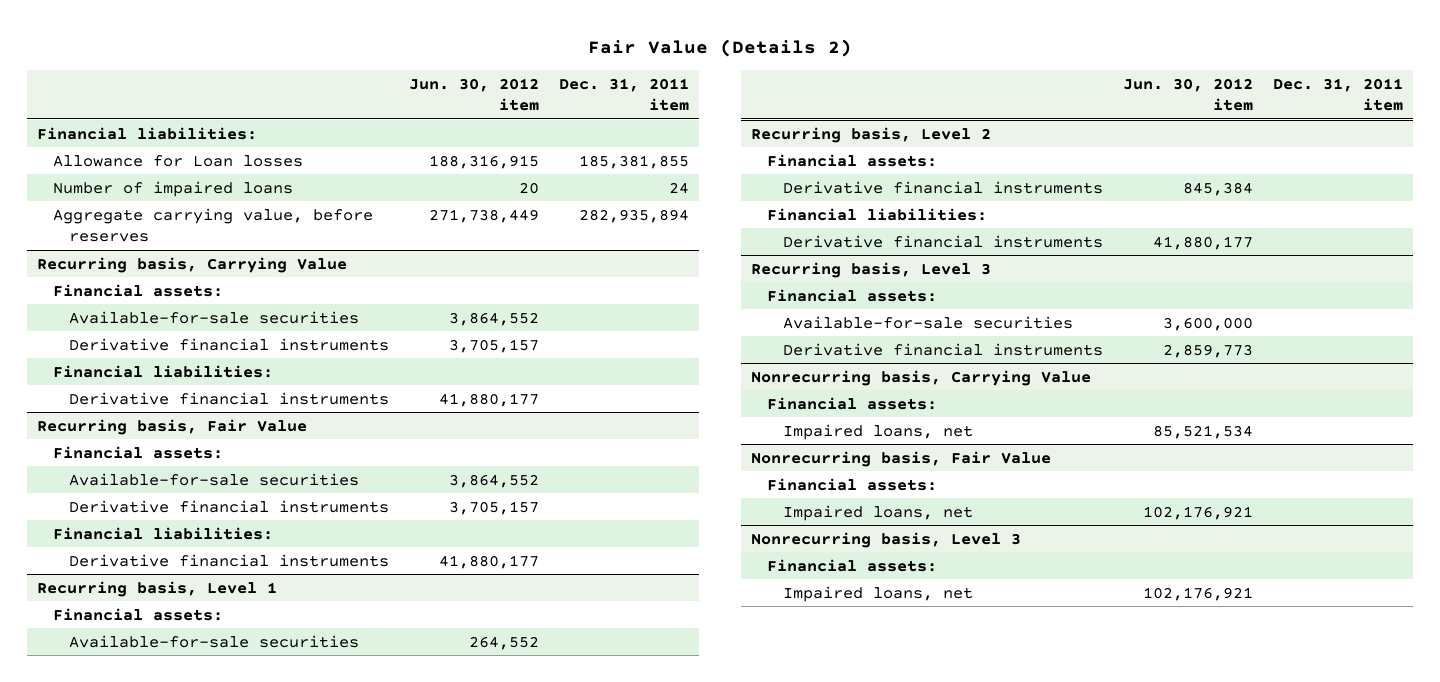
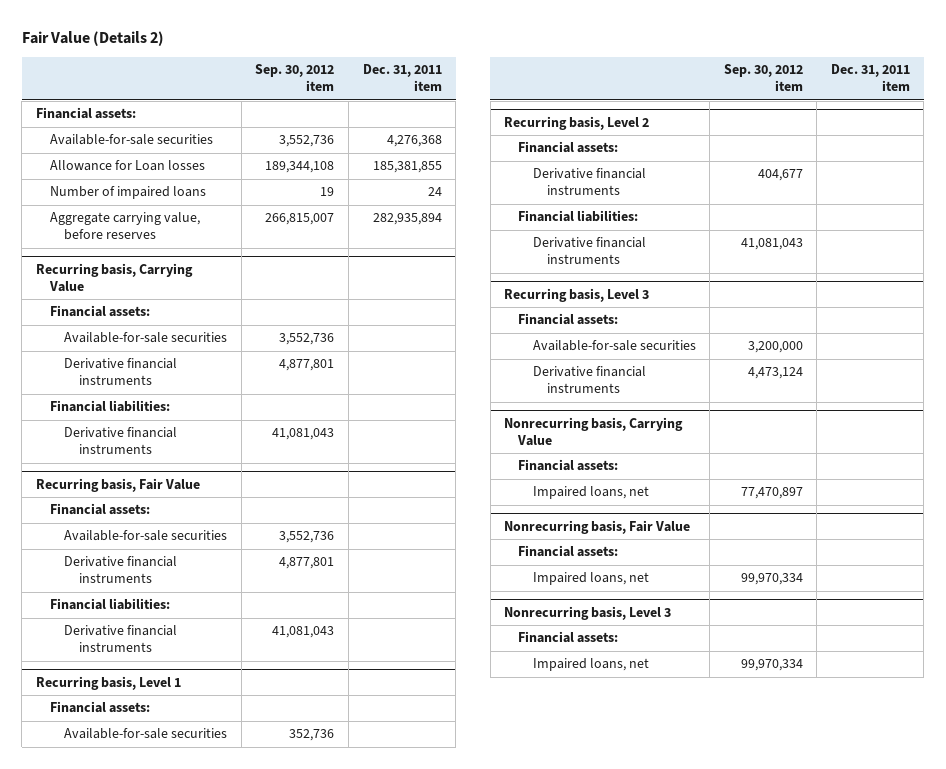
[409,77,540,112] Jun. 30, 2012 item -> none
none -> [255,64,335,92] Sep. 30, 2012 item
[37,126,258,140] Financial liabilities: -> none
none -> [35,107,136,120] Financial assets:
none -> [50,134,214,146] Available-for-sale securities

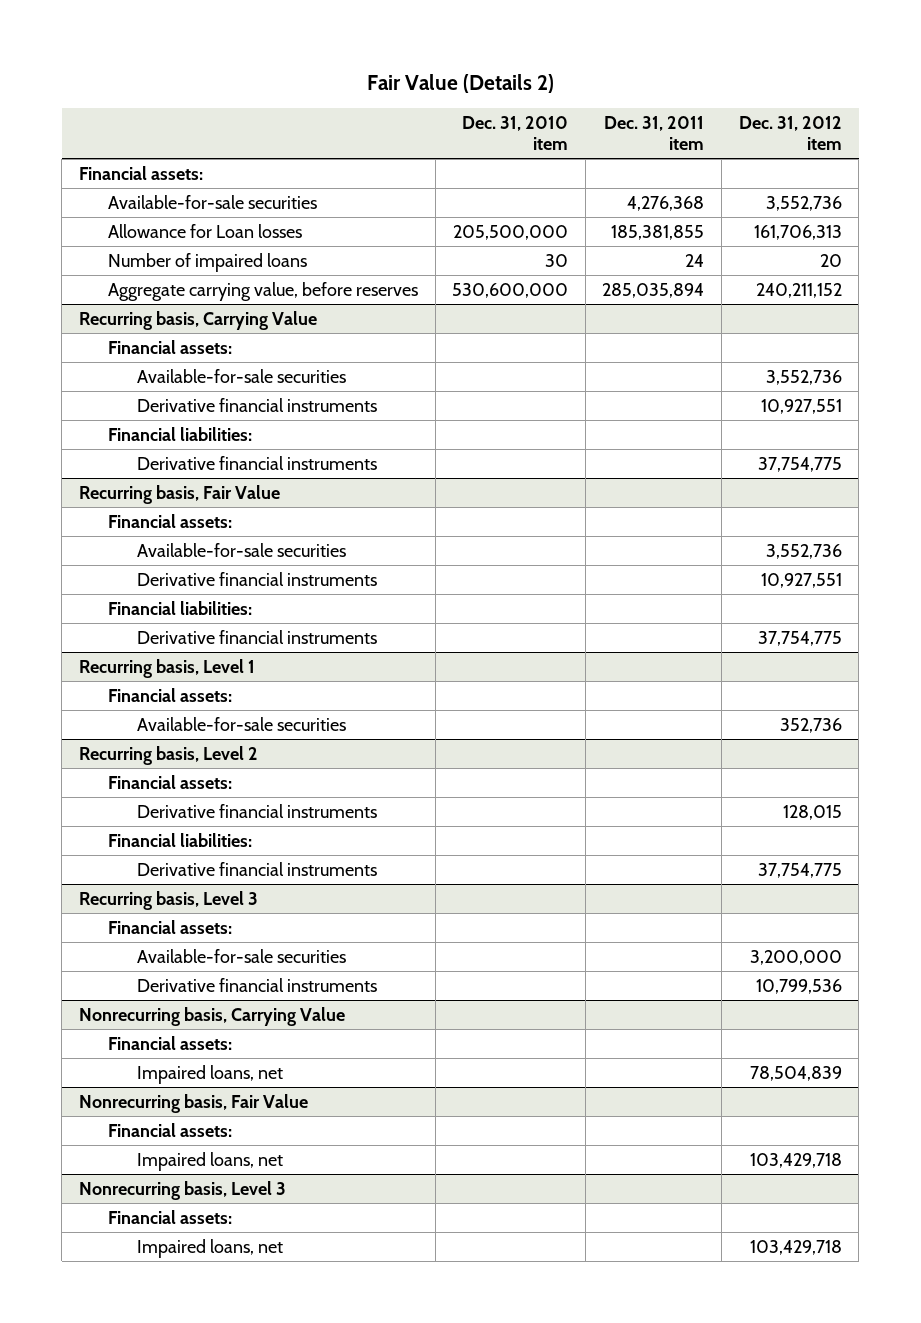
[255,64,335,92] Sep. 30, 2012 item -> none
none -> [462,115,569,151] Dec. 31, 2010 item
none -> [738,115,842,151] Dec. 31, 2012 item
[372,213,442,226] 282,935,894 -> [602,282,705,298] 285,035,894

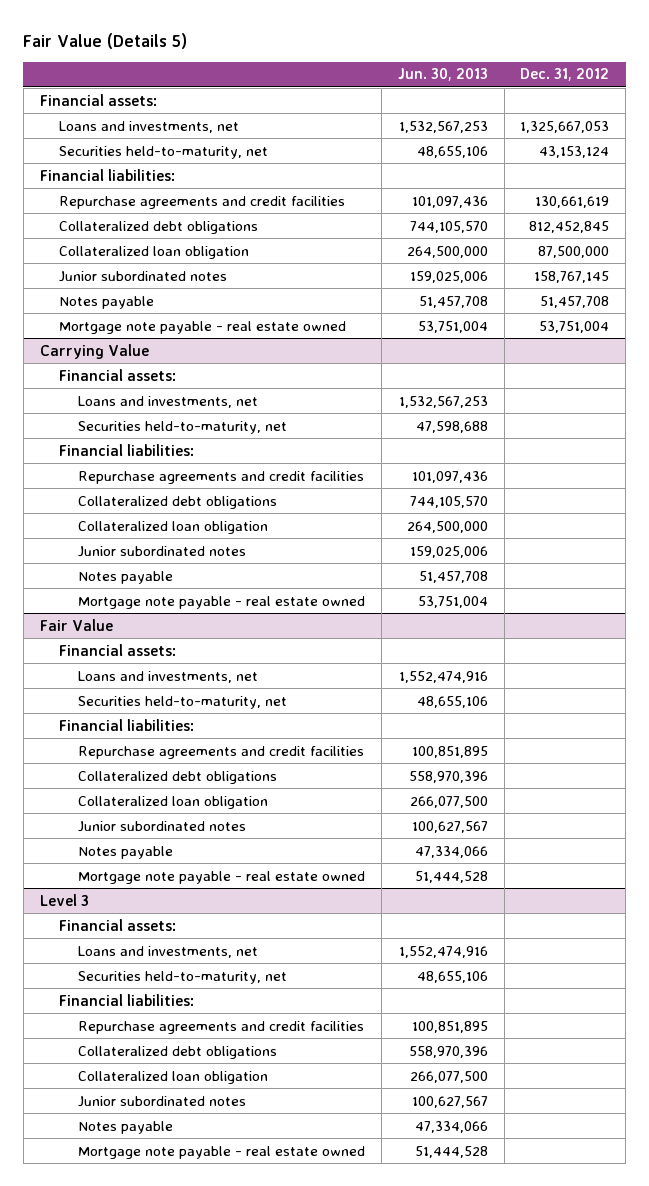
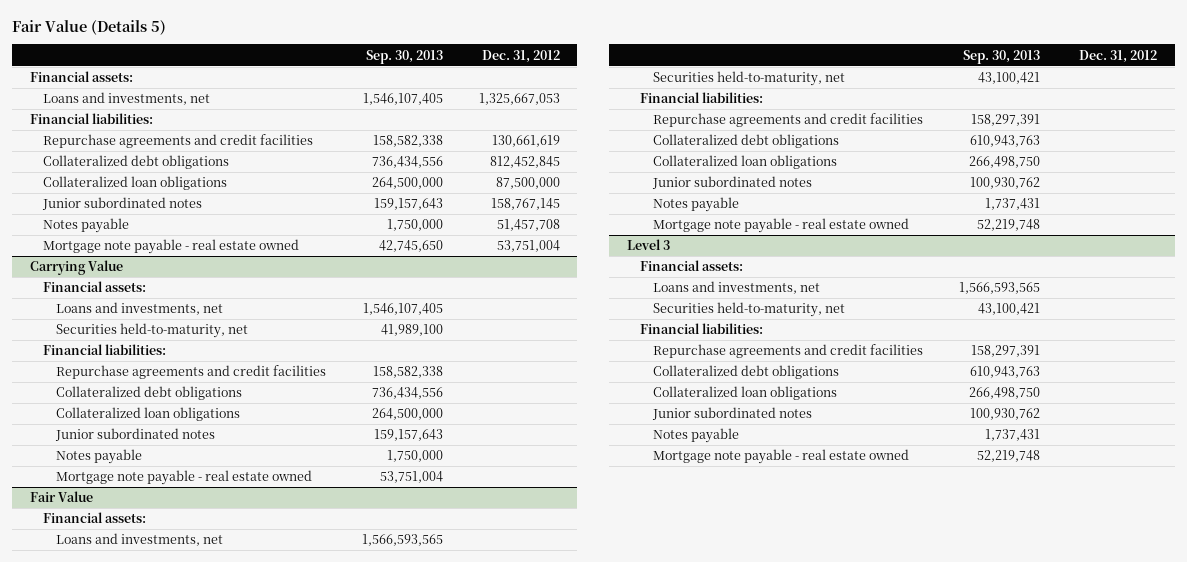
[397,68,488,82] Jun. 30, 2013 -> none
none -> [365,49,443,64] Sep. 30, 2013
[58,145,268,159] Securities held-to-maturity, net -> none
[58,245,249,259] Collateralized loan obligation -> [42,176,227,191] Collateralized loan obligations
[77,520,268,534] Collateralized loan obligation -> [55,407,240,422] Collateralized loan obligations
[77,795,268,809] Collateralized loan obligation -> [653,155,838,170] Collateralized loan obligations
[77,1070,268,1084] Collateralized loan obligation -> [653,386,838,401] Collateralized loan obligations

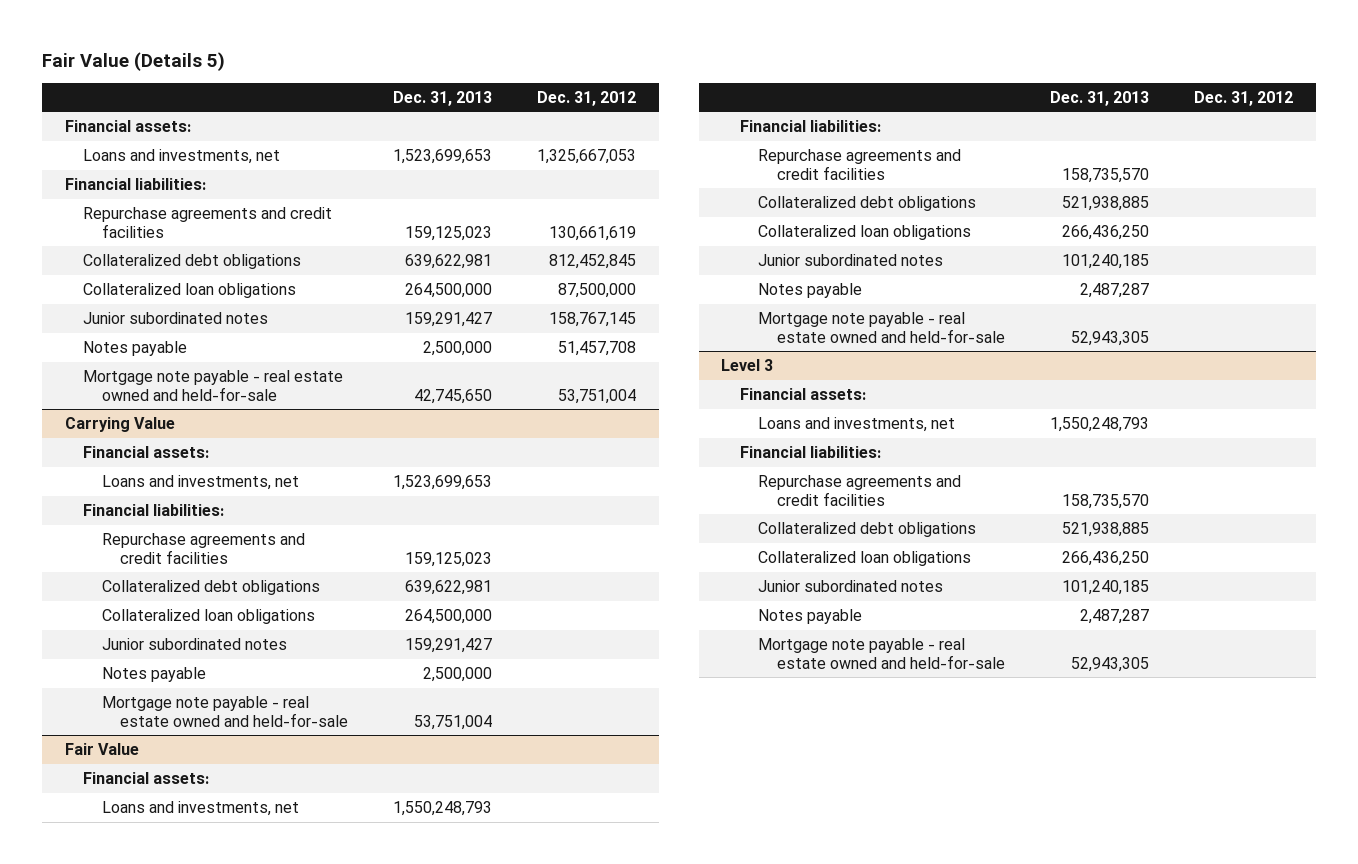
[365,49,443,64] Sep. 30, 2013 -> none
none -> [393,90,493,106] Dec. 31, 2013
[42,239,299,255] Mortgage note payable - real estate owned -> [83,369,344,401] Mortgage note payable - real estate owned and held-for-sale
[55,323,248,339] Securities held-to-maturity, net -> none
[55,470,312,486] Mortgage note payable - real estate owned -> [101,695,349,727] Mortgage note payable - real estate owned and held-for-sale
[653,71,846,87] Securities held-to-maturity, net -> none
[653,218,910,234] Mortgage note payable - real estate owned -> [758,311,1005,343] Mortgage note payable - real estate owned and held-for-sale
[653,302,846,318] Securities held-to-maturity, net -> none
[653,449,910,465] Mortgage note payable - real estate owned -> [758,637,1005,669] Mortgage note payable - real estate owned and held-for-sale

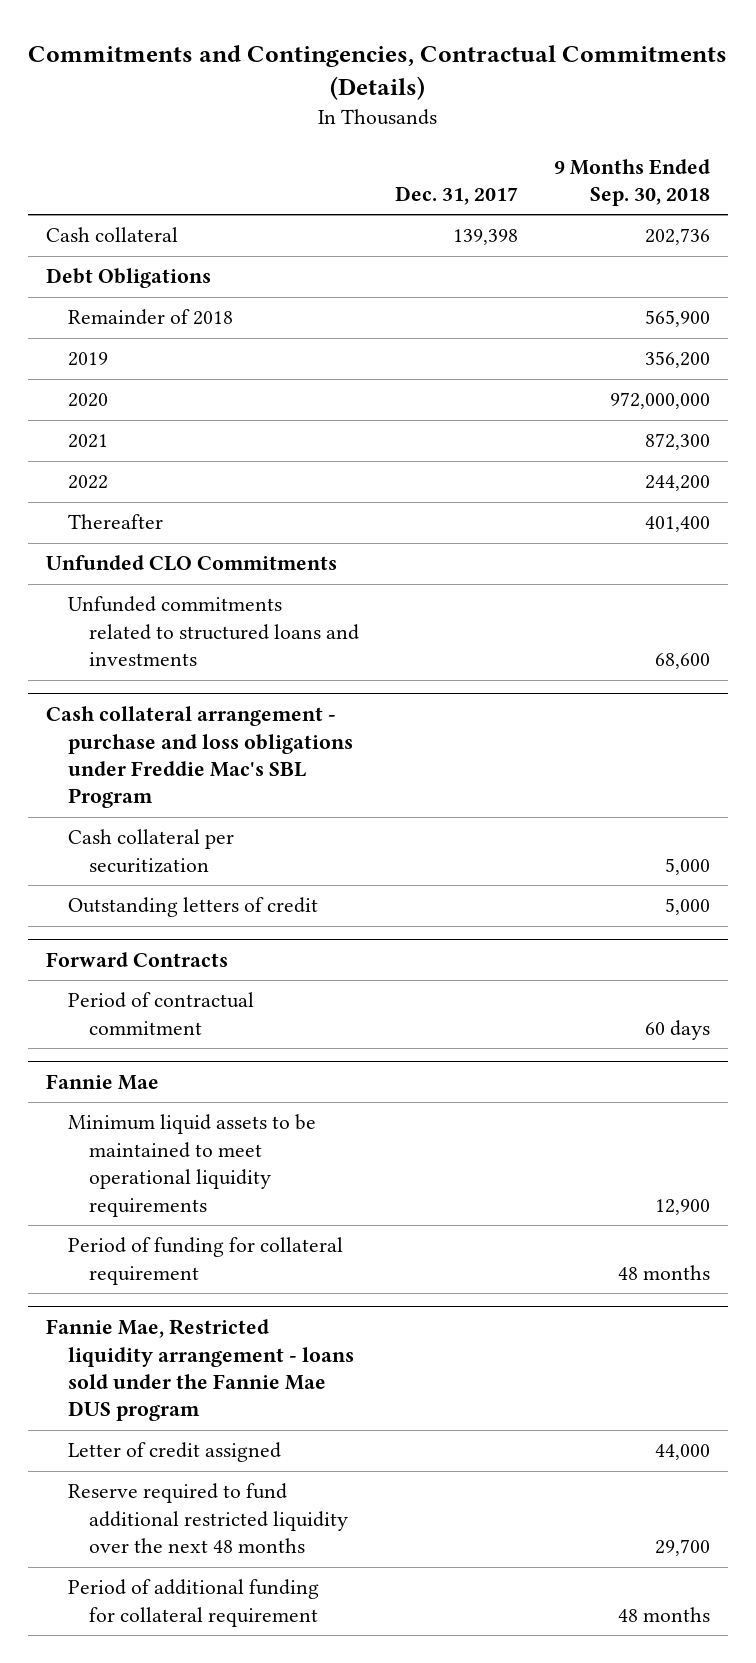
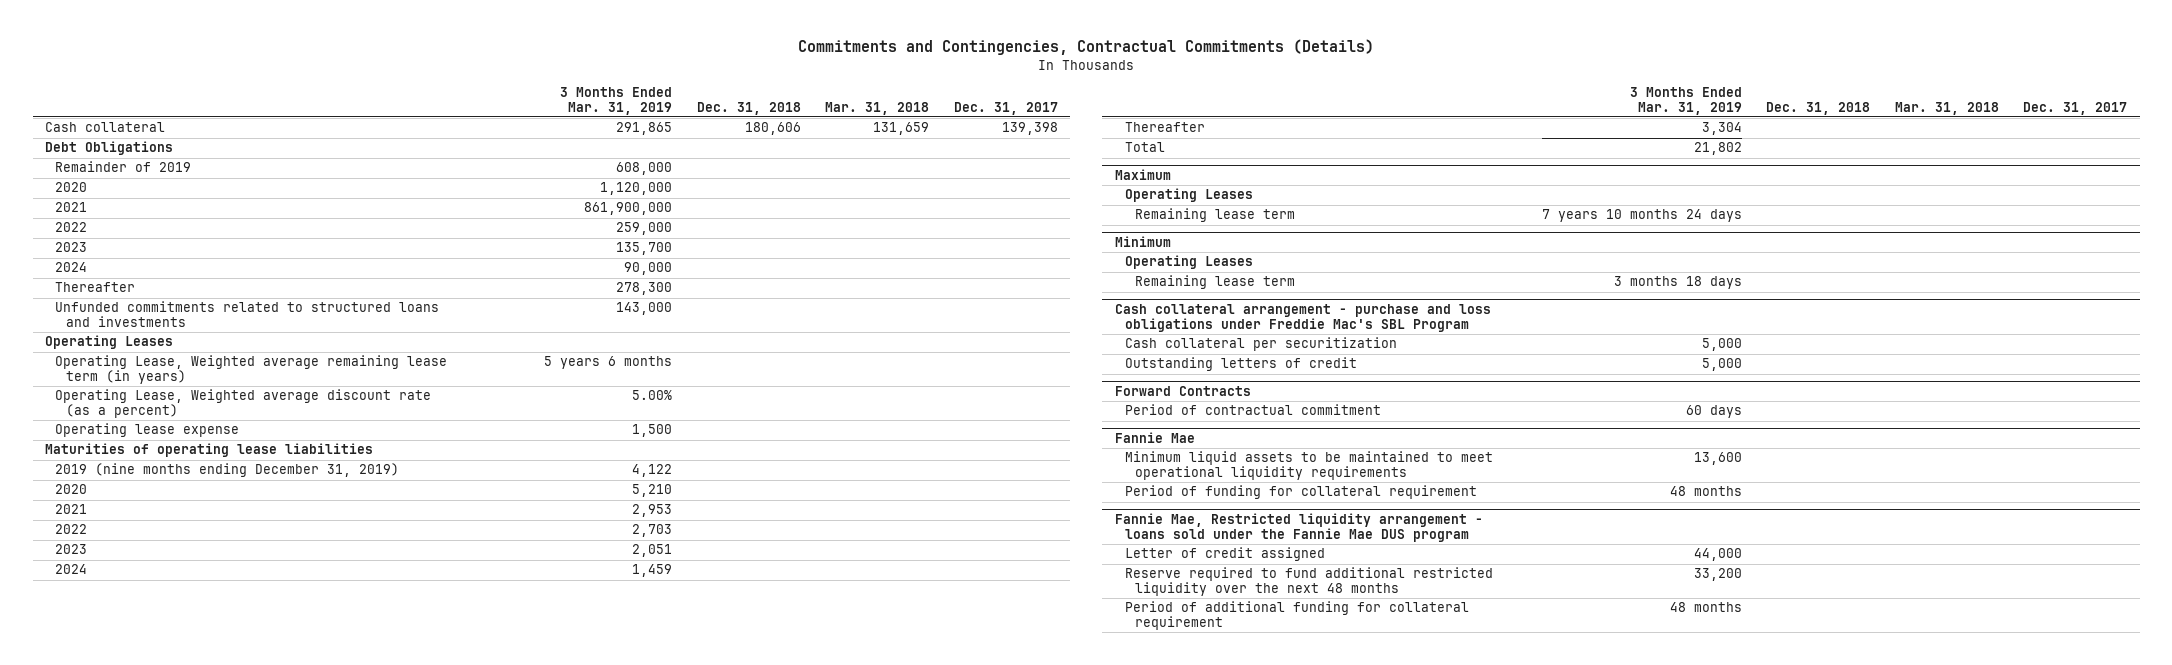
[554,158,711,206] 9 Months Ended Sep. 30, 2018 -> none
none -> [559,86,672,115] 3 Months Ended Mar. 31, 2019
none -> [696,101,801,115] Dec. 31, 2018
none -> [825,101,930,115] Mar. 31, 2018
[67,352,108,367] 2019 -> none
[67,309,233,326] Remainder of 2018 -> [55,161,192,173] Remainder of 2019
none -> [55,242,88,253] 2023
none -> [55,262,88,273] 2024
[45,555,337,572] Unfunded CLO Commitments -> none
none -> [44,335,173,350] Operating Leases
none -> [55,355,448,385] Operating Lease, Weighted average remaining lease term (in years)
none -> [55,389,432,419] Operating Lease, Weighted average discount rate (as a percent)
none -> [55,423,240,438] Operating lease expense
none -> [44,443,373,458] Maturities of operating lease liabilities
none -> [55,463,400,478] 2019 (nine months ending December 31, 2019)
none -> [55,484,88,495] 2020
none -> [55,504,88,515] 2021
none -> [55,524,88,535] 2022
none -> [55,544,88,555] 2023
none -> [55,564,88,575] 2024
none -> [1124,122,1205,133] Thereafter
none -> [1124,142,1165,153] Total
none -> [1114,168,1171,180] Maximum
none -> [1124,188,1253,203] Operating Leases
none -> [1135,208,1296,223] Remaining lease term
none -> [1114,235,1171,247] Minimum
none -> [1124,255,1253,270] Operating Leases
none -> [1135,275,1296,290] Remaining lease term

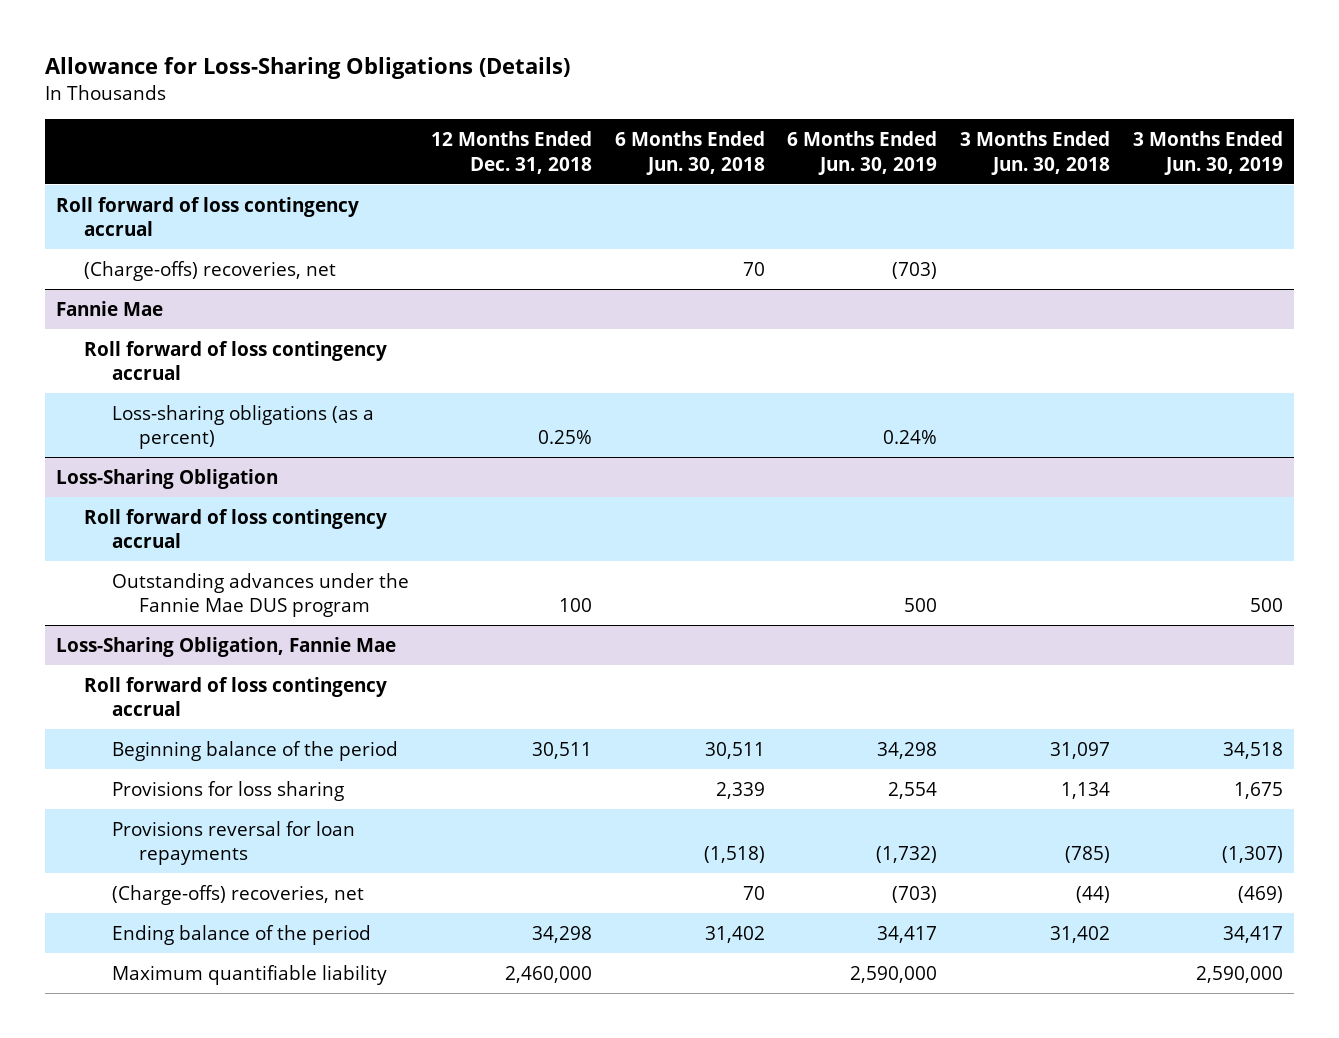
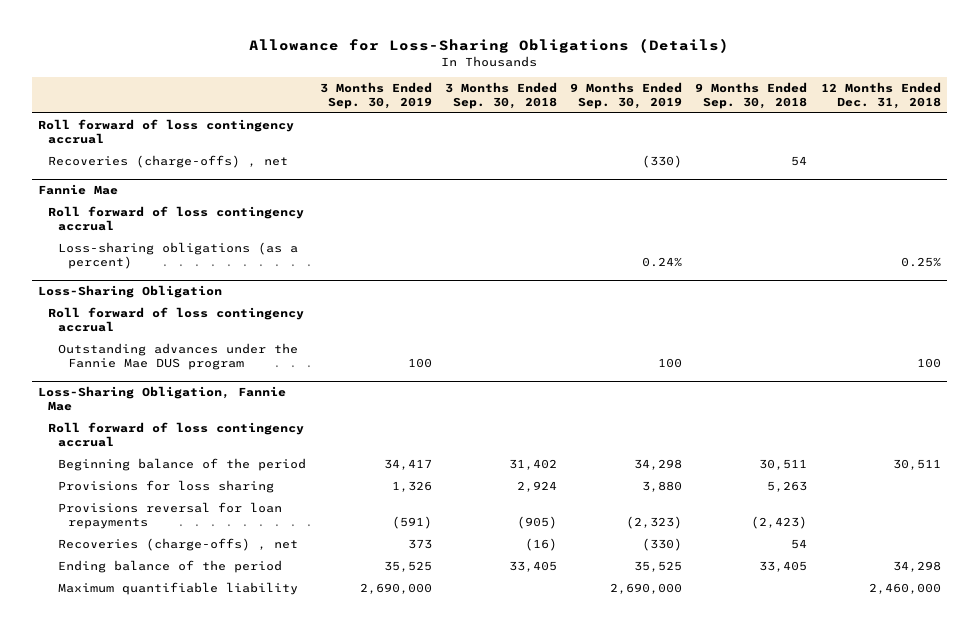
[614,131,765,175] 6 Months Ended Jun. 30, 2018 -> none
[787,131,938,175] 6 Months Ended Jun. 30, 2019 -> none
[960,131,1111,175] 3 Months Ended Jun. 30, 2018 -> none
[1132,131,1283,175] 3 Months Ended Jun. 30, 2019 -> none
none -> [319,82,432,110] 3 Months Ended Sep. 30, 2019
none -> [444,82,557,110] 3 Months Ended Sep. 30, 2018
none -> [570,82,683,110] 9 Months Ended Sep. 30, 2019
none -> [695,82,808,110] 9 Months Ended Sep. 30, 2018
[83,260,336,281] (Charge-offs) recoveries, net -> [48,154,289,168] Recoveries (charge-offs) , net
[111,884,364,905] (Charge-offs) recoveries, net -> [58,537,299,551] Recoveries (charge-offs) , net

